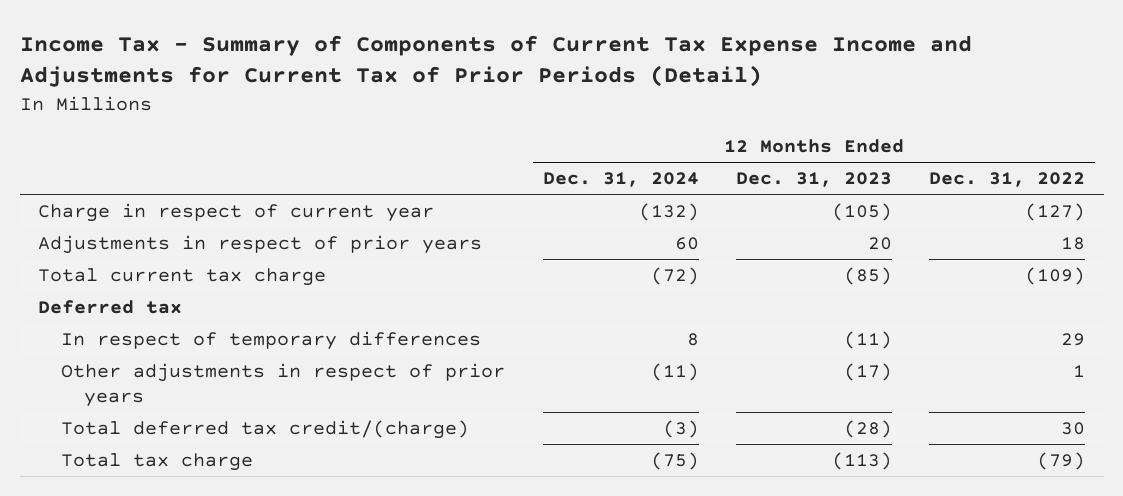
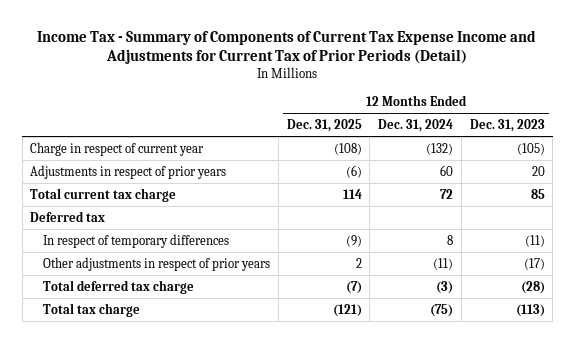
[929,172,1086,188] Dec. 31, 2022 -> none
none -> [286,119,362,133] Dec. 31, 2025
[650,267,699,286] (72) -> [440,188,454,199] 72
[843,267,892,286] (85) -> [530,188,545,199] 85
[61,420,470,440] Total deferred tax credit/(charge) -> [43,279,195,294] Total deferred tax charge

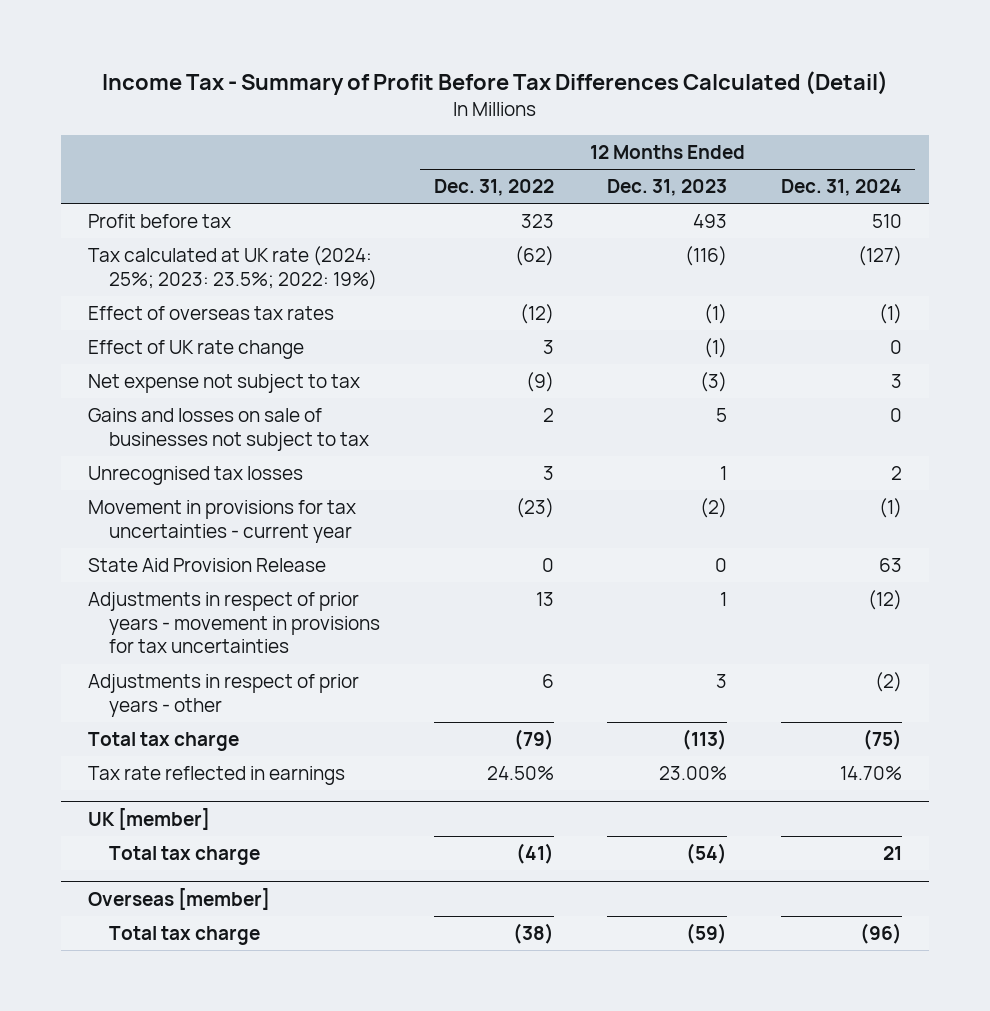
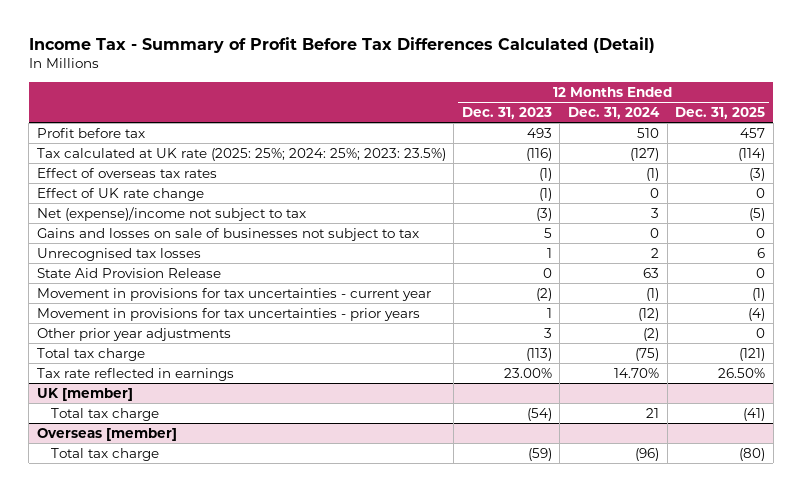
[433,179,554,197] Dec. 31, 2022 -> none
none -> [675,107,766,120] Dec. 31, 2025
[87,246,378,290] Tax calculated at UK rate (2024: 25%; 2023: 23.5%; 2022: 19%) -> [36,147,446,161] Tax calculated at UK rate (2025: 25%; 2024: 25%; 2023: 23.5%)
[87,374,360,394] Net expense not subject to tax -> [36,206,306,221] Net (expense)/income not subject to tax
[87,500,356,543] Movement in provisions for tax uncertainties - current year -> [36,287,431,301] Movement in provisions for tax uncertainties - current year
[87,592,381,654] Adjustments in respect of prior years - movement in provisions for tax uncertainties -> [36,307,420,321] Movement in provisions for tax uncertainties - prior years
[87,674,359,717] Adjustments in respect of prior years - other -> [36,327,231,341] Other prior year adjustments

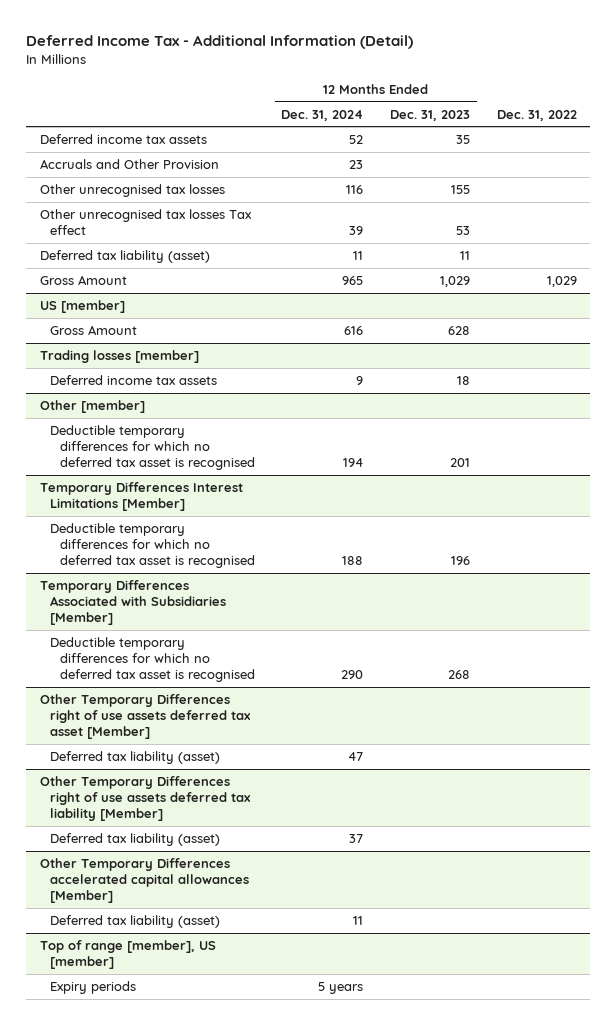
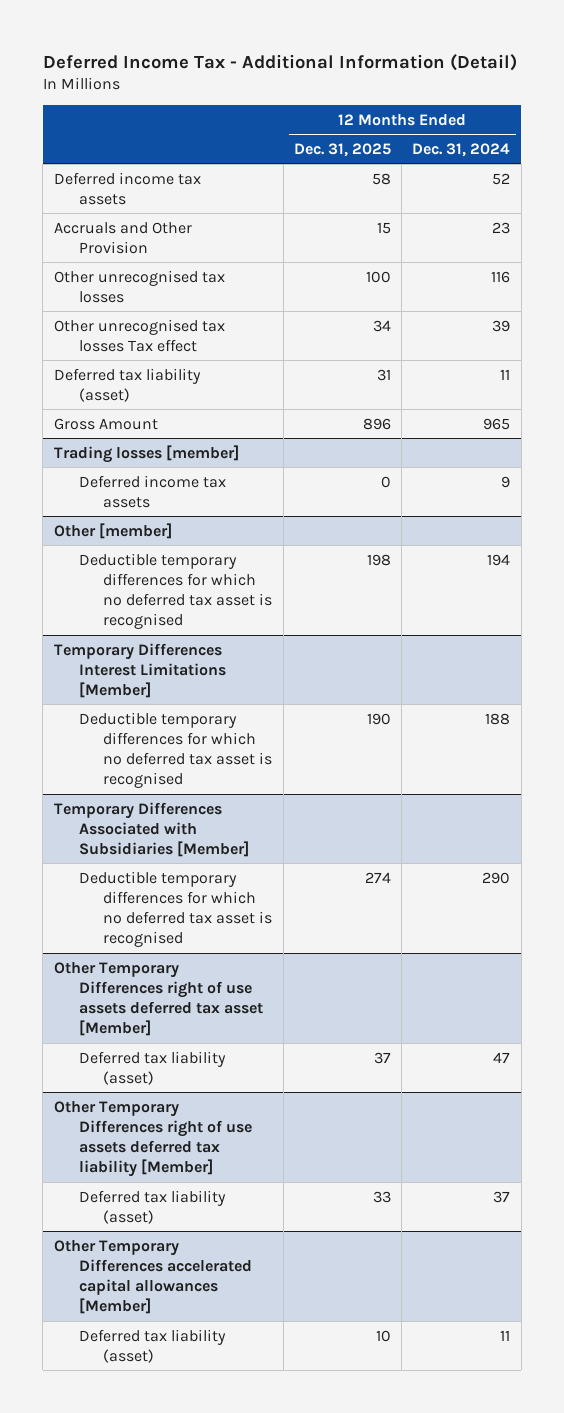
[390,109,471,121] Dec. 31, 2023 -> none
[496,109,577,121] Dec. 31, 2022 -> none
none -> [293,142,391,157] Dec. 31, 2025
[39,300,125,314] US [member] -> none
[49,325,137,336] Gross Amount -> none
[39,940,216,970] Top of range [member], US [member] -> none
[49,981,136,995] Expiry periods -> none

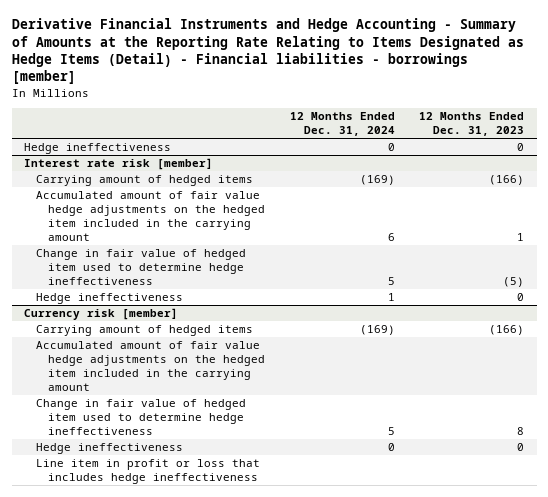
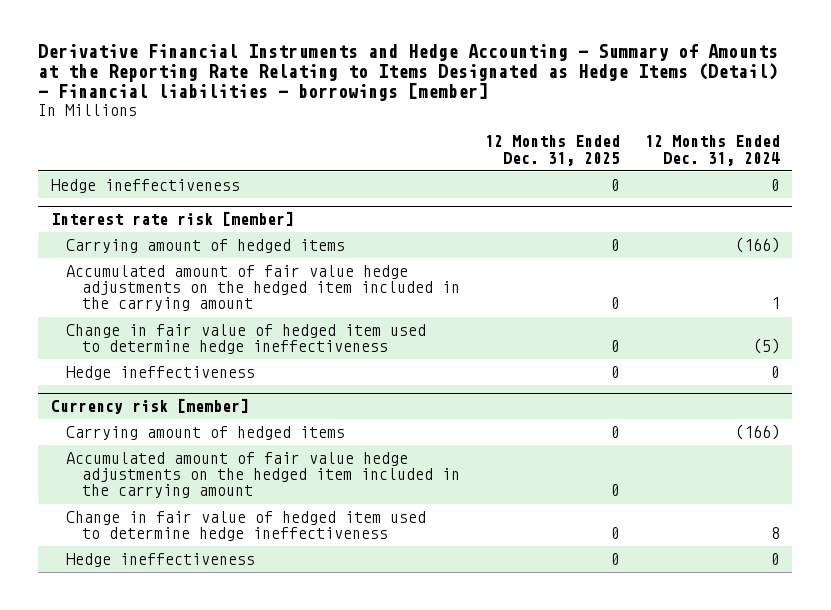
[419,112,525,136] 12 Months Ended Dec. 31, 2023 -> none
none -> [484,135,620,166] 12 Months Ended Dec. 31, 2025
[359,175,395,186] (169) -> [734,236,780,253] (166)
[387,232,395,241] 6 -> [770,297,780,310] 1
[387,276,395,285] 5 -> [752,338,780,355] (5)
[387,293,395,302] 1 -> [770,365,780,378] 0
[359,325,395,336] (169) -> [734,423,780,440] (166)
[387,426,395,435] 5 -> [770,527,780,540] 8
[36,459,261,485] Line item in profit or loss that includes hedge ineffectiveness -> none

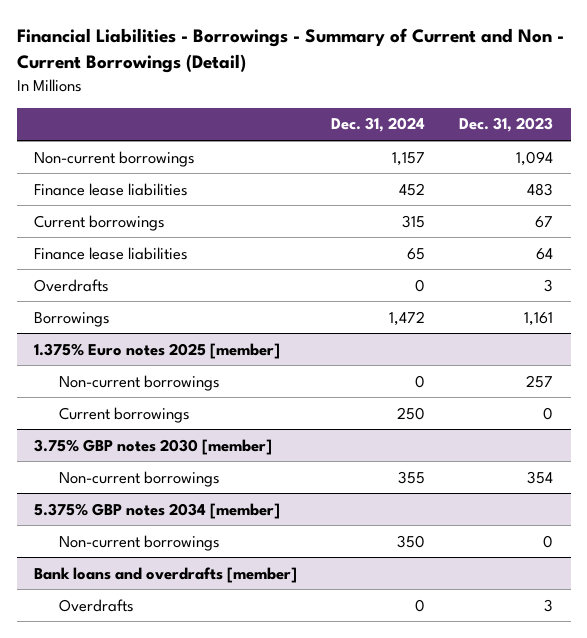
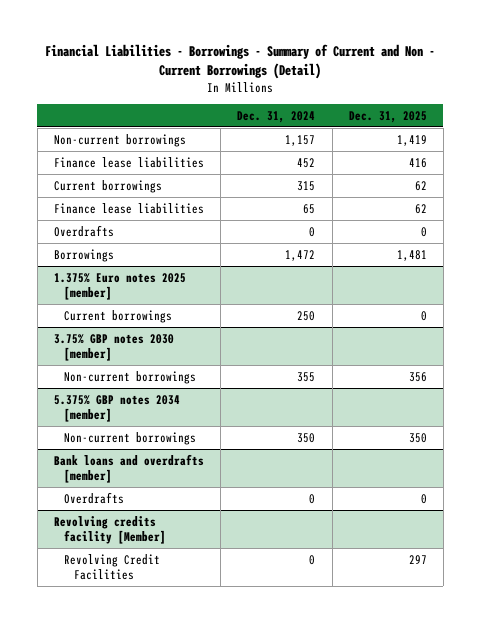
[459,117,554,133] Dec. 31, 2023 -> none
none -> [348,110,427,123] Dec. 31, 2025
[59,374,221,391] Non-current borrowings -> none
none -> [53,515,166,544] Revolving credits facility [Member]
none -> [63,553,160,580] Revolving Credit Facilities

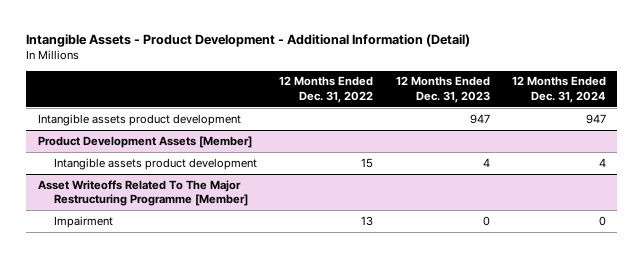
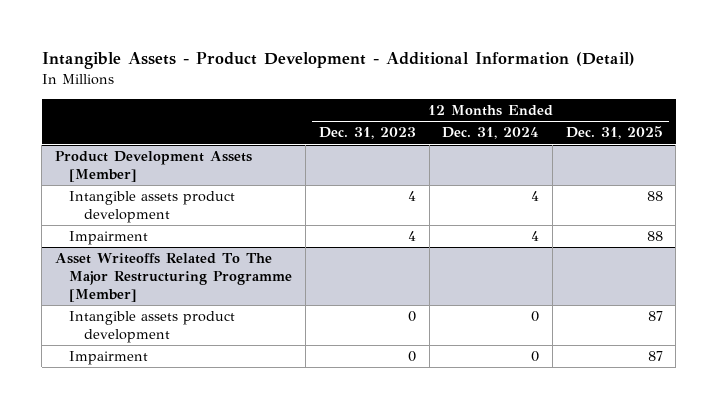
[279,76,374,103] 12 Months Ended Dec. 31, 2022 -> none
none -> [565,126,663,140] Dec. 31, 2025
[37,113,241,126] Intangible assets product development -> none
none -> [69,231,149,246] Impairment
none -> [69,311,236,344] Intangible assets product development

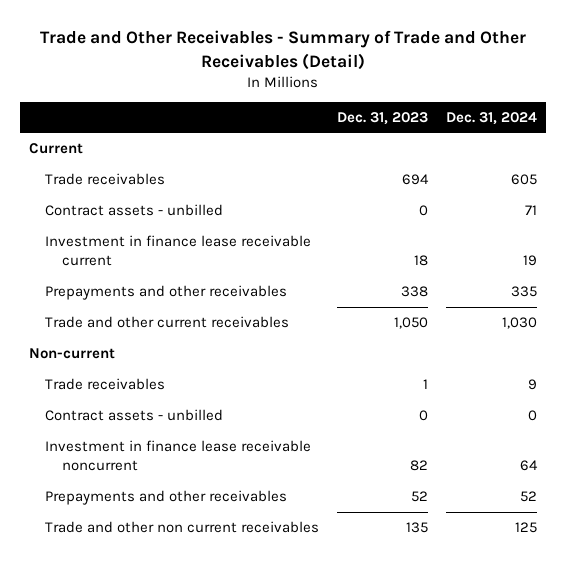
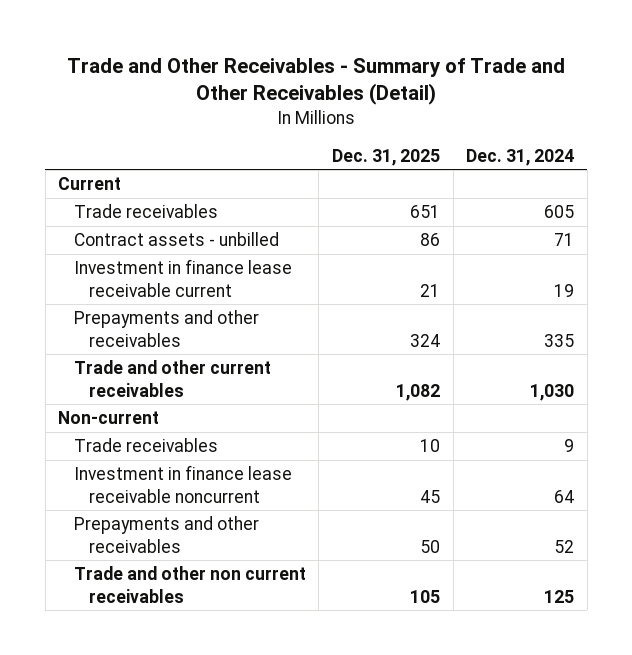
[337,111,429,125] Dec. 31, 2023 -> none
none -> [331,148,440,166] Dec. 31, 2025
[45,408,224,421] Contract assets - unbilled -> none

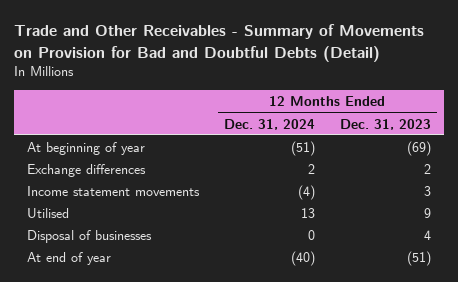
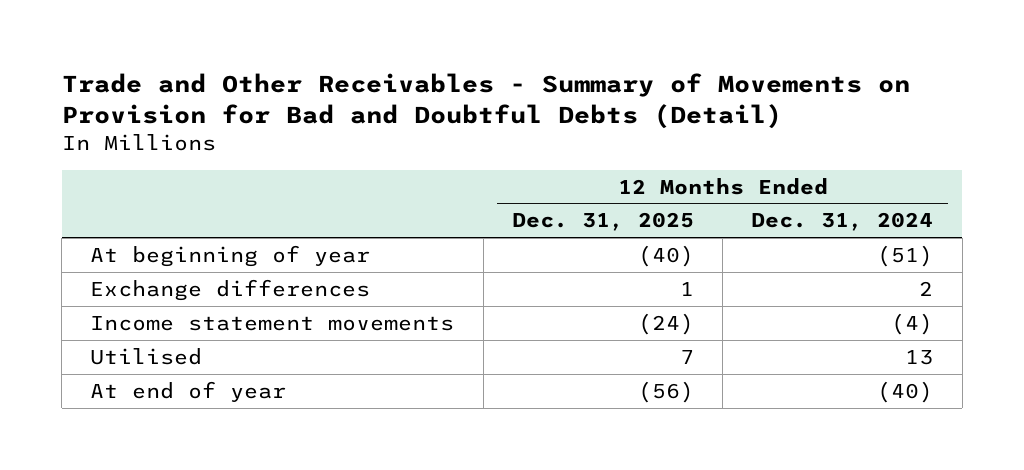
[340,118,432,130] Dec. 31, 2023 -> none
none -> [511,212,694,232] Dec. 31, 2025
[26,230,152,244] Disposal of businesses -> none

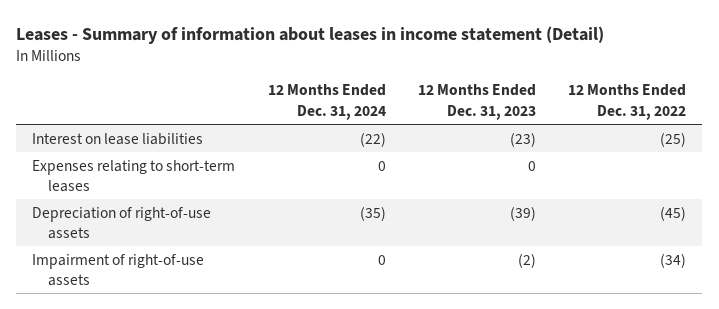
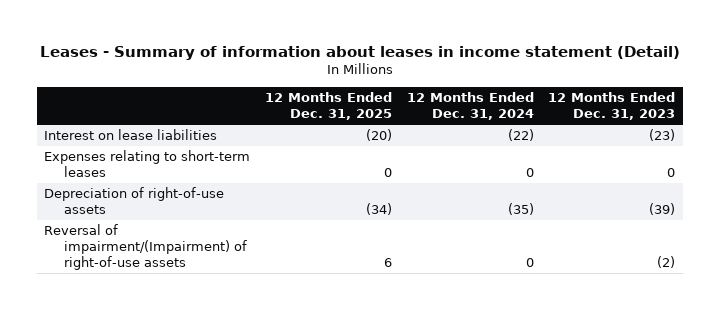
[568,84,687,120] 12 Months Ended Dec. 31, 2022 -> none
none -> [265,92,393,121] 12 Months Ended Dec. 31, 2025
[32,253,205,286] Impairment of right-of-use assets -> [44,224,247,271] Reversal of impairment/(Impairment) of right-of-use assets

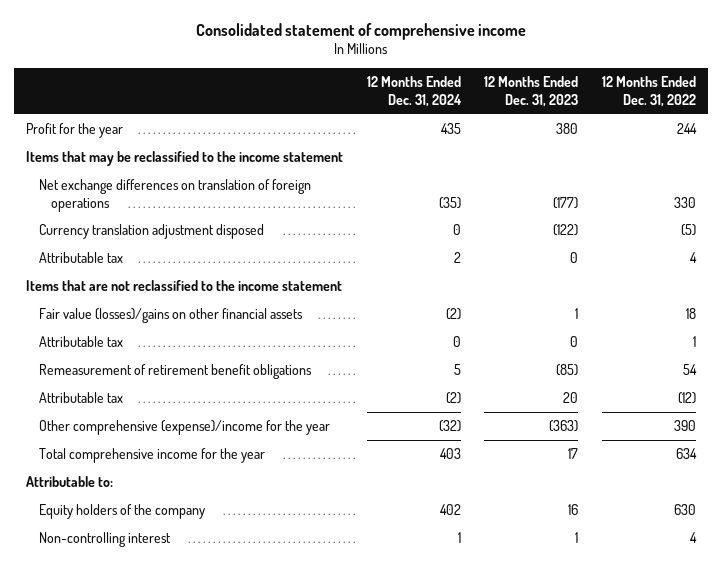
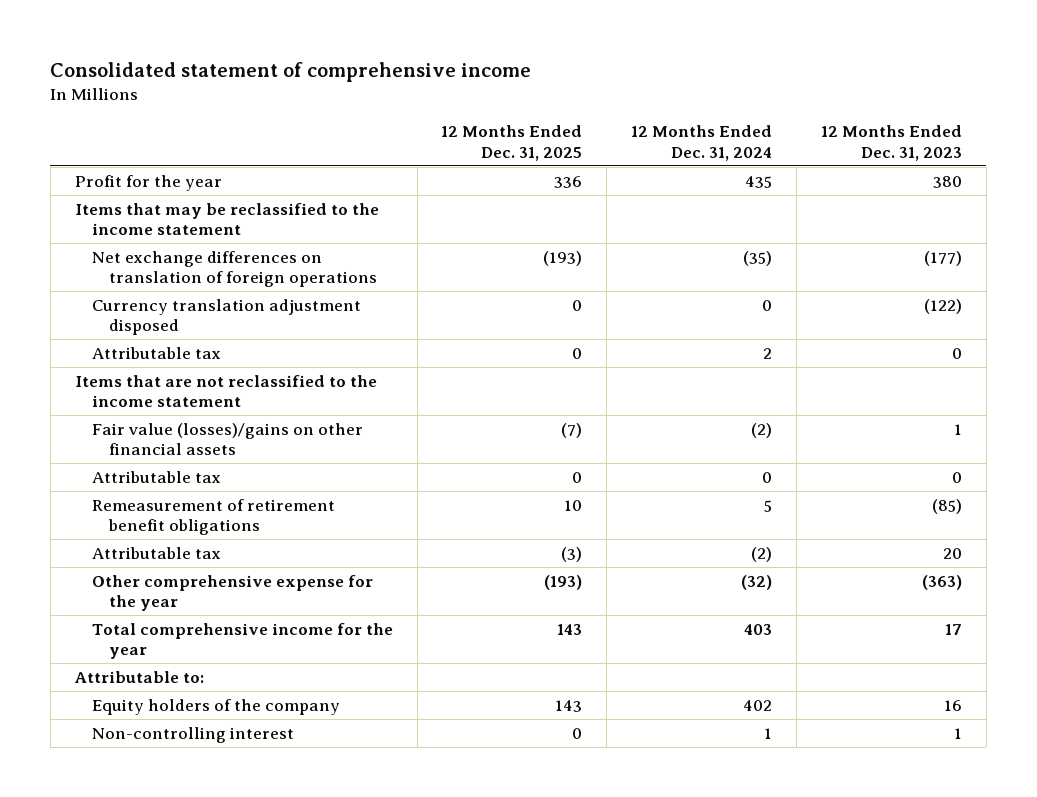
[601,76,696,107] 12 Months Ended Dec. 31, 2022 -> none
none -> [441,125,583,161] 12 Months Ended Dec. 31, 2025
[38,420,330,436] Other comprehensive (expense)/income for the year -> [91,575,373,612] Other comprehensive expense for the year

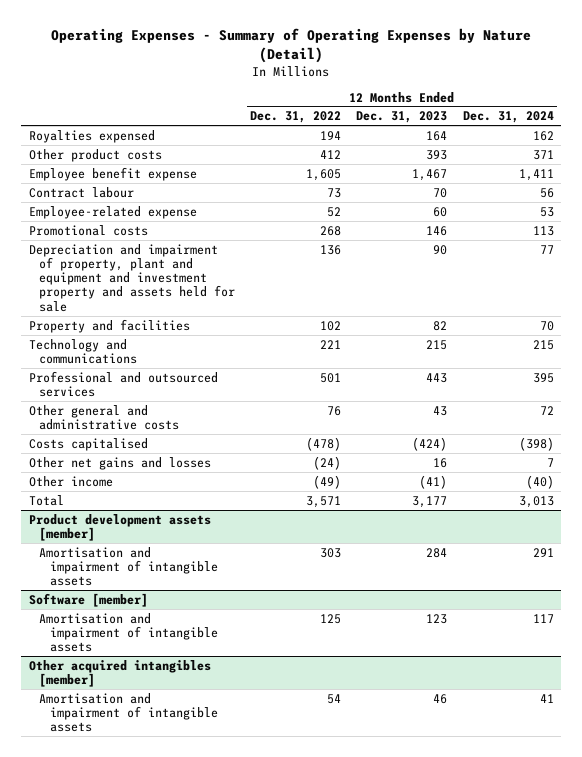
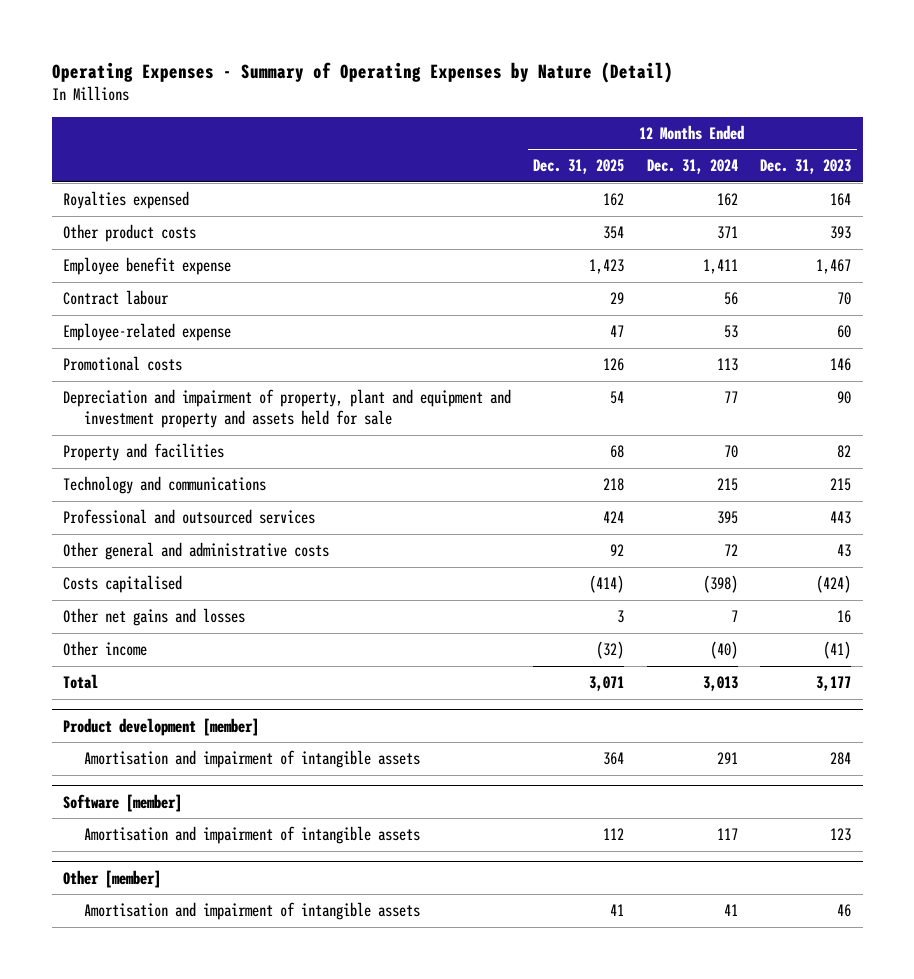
[250,111,342,124] Dec. 31, 2022 -> none
none -> [533,159,625,175] Dec. 31, 2025
[28,513,211,541] Product development assets [member] -> [62,717,259,736] Product development [member]
[28,659,211,687] Other acquired intangibles [member] -> [62,869,161,888] Other [member]

